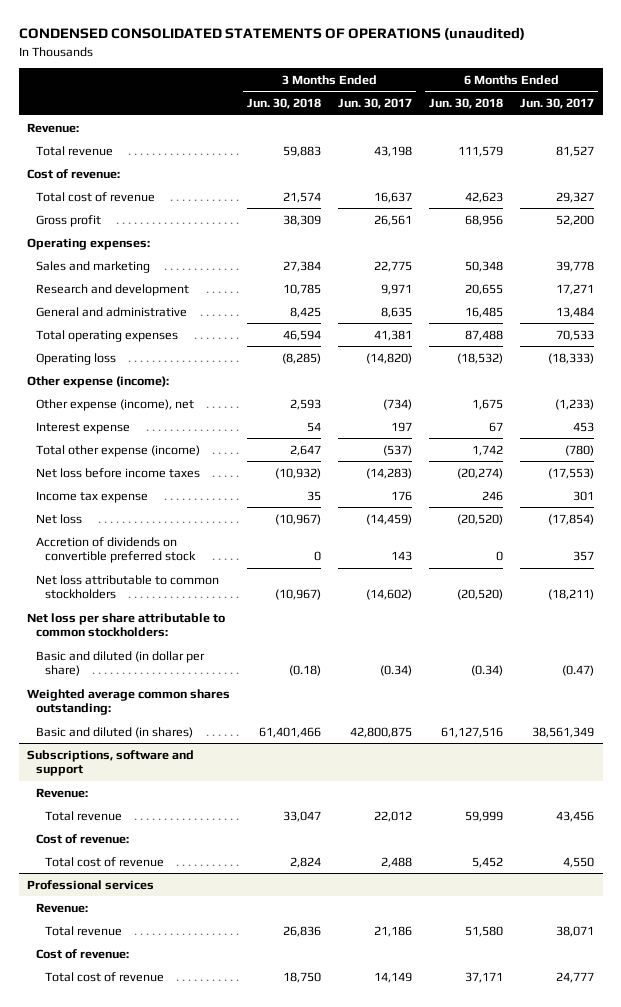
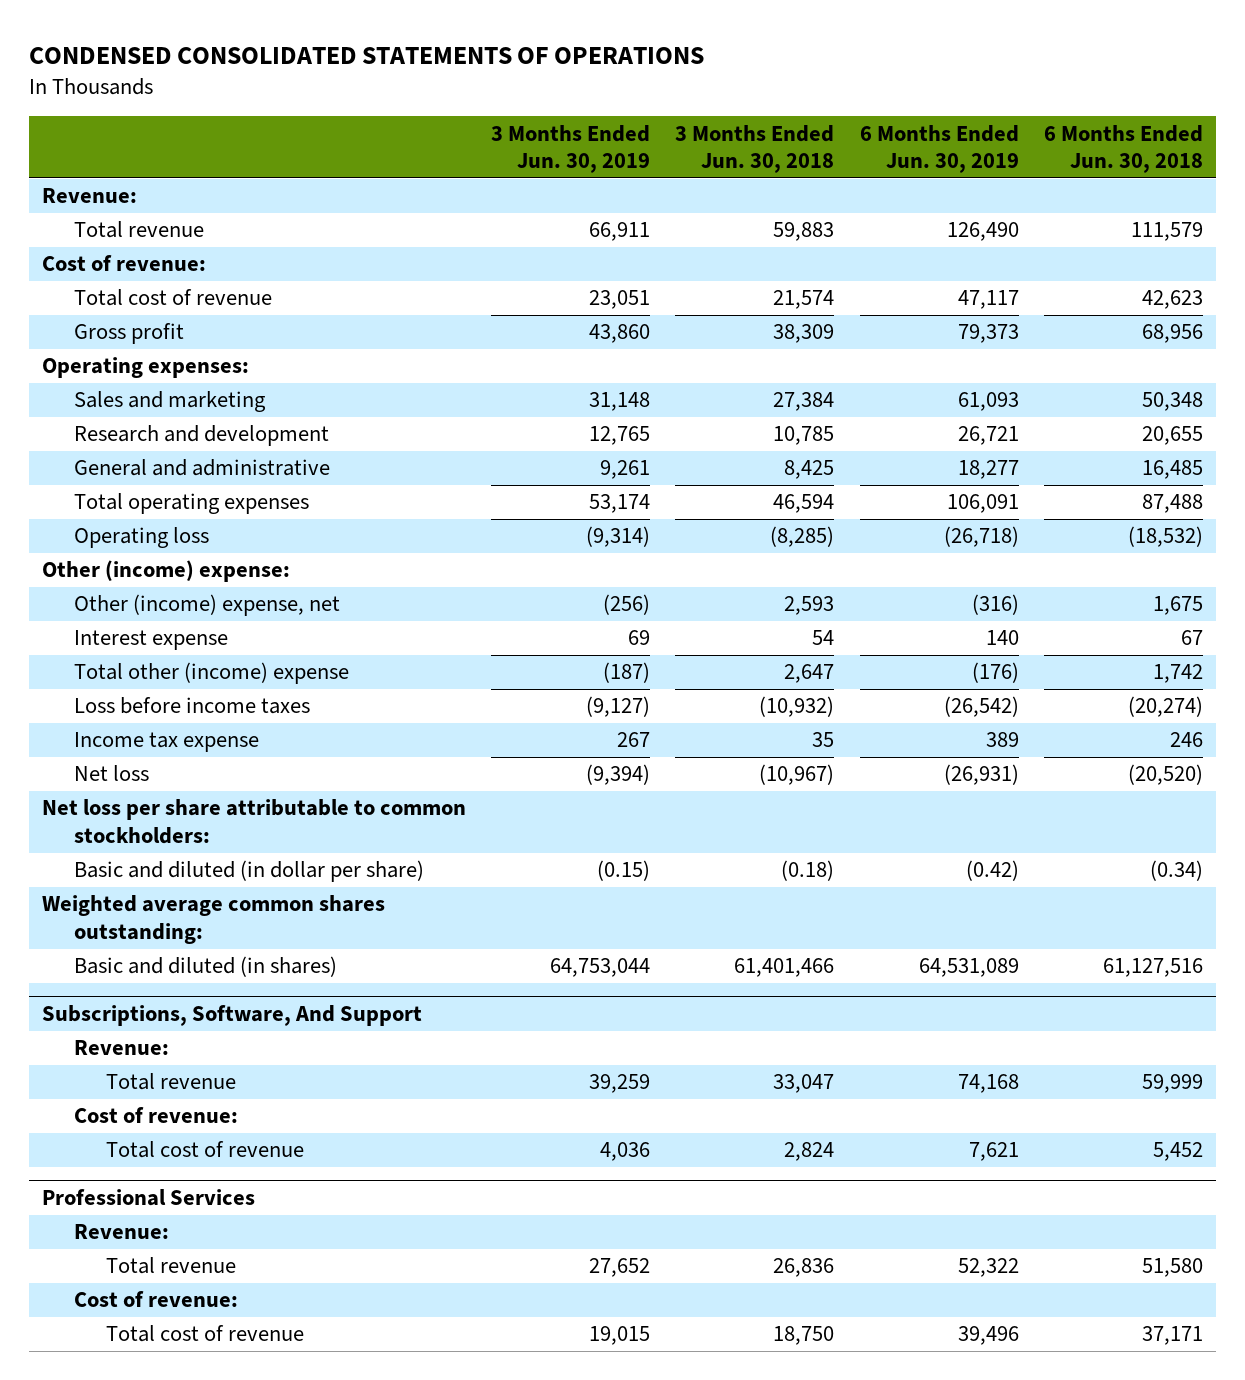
[18,27,525,41] CONDENSED CONSOLIDATED STATEMENTS OF OPERATIONS (unaudited) -> [28,46,704,64] CONDENSED CONSOLIDATED STATEMENTS OF OPERATIONS
[338,98,413,110] Jun. 30, 2017 -> none
[520,98,595,110] Jun. 30, 2017 -> none
none -> [490,124,650,174] 3 Months Ended Jun. 30, 2019
none -> [859,124,1019,174] 6 Months Ended Jun. 30, 2019
[27,375,170,388] Other expense (income): -> [41,560,290,583] Other (income) expense:
[36,398,195,411] Other expense (income), net -> [73,594,340,617] Other (income) expense, net
[36,444,201,457] Total other expense (income) -> [73,662,349,685] Total other (income) expense
[36,467,201,478] Net loss before income taxes -> [73,697,310,715] Loss before income taxes
[36,536,197,564] Accretion of dividends on convertible preferred stock -> none
[36,574,220,600] Net loss attributable to common stockholders -> none
[27,749,195,777] Subscriptions, software and support -> [41,1005,422,1027] Subscriptions, Software, And Support
[27,879,155,890] Professional services -> [41,1189,255,1207] Professional Services

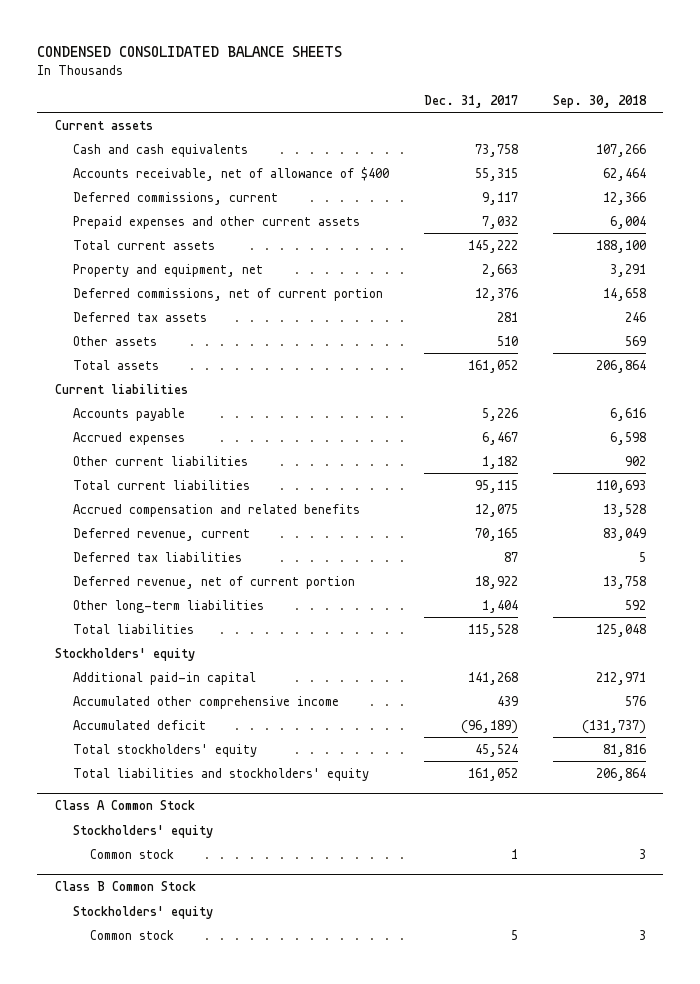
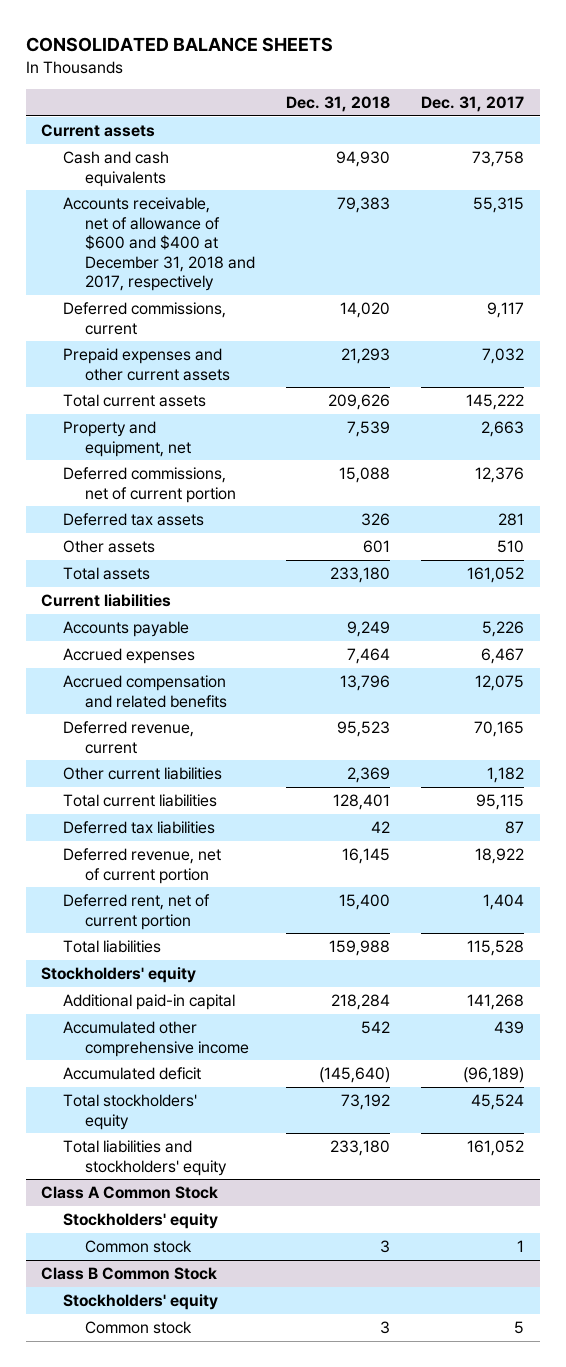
[37,46,343,58] CONDENSED CONSOLIDATED BALANCE SHEETS -> [25,36,333,52] CONSOLIDATED BALANCE SHEETS
[552,94,647,108] Sep. 30, 2018 -> none
none -> [286,95,391,112] Dec. 31, 2018
[72,166,389,181] Accounts receivable, net of allowance of $400 -> [63,197,256,292] Accounts receivable, net of allowance of $600 and $400 at December 31, 2018 and 2017, respectively
[72,455,248,466] Other current liabilities -> [63,767,223,781] Other current liabilities
[72,479,250,490] Total current liabilities -> [63,794,218,808] Total current liabilities
[72,599,264,613] Other long-term liabilities -> [63,894,211,930] Deferred rent, net of current portion

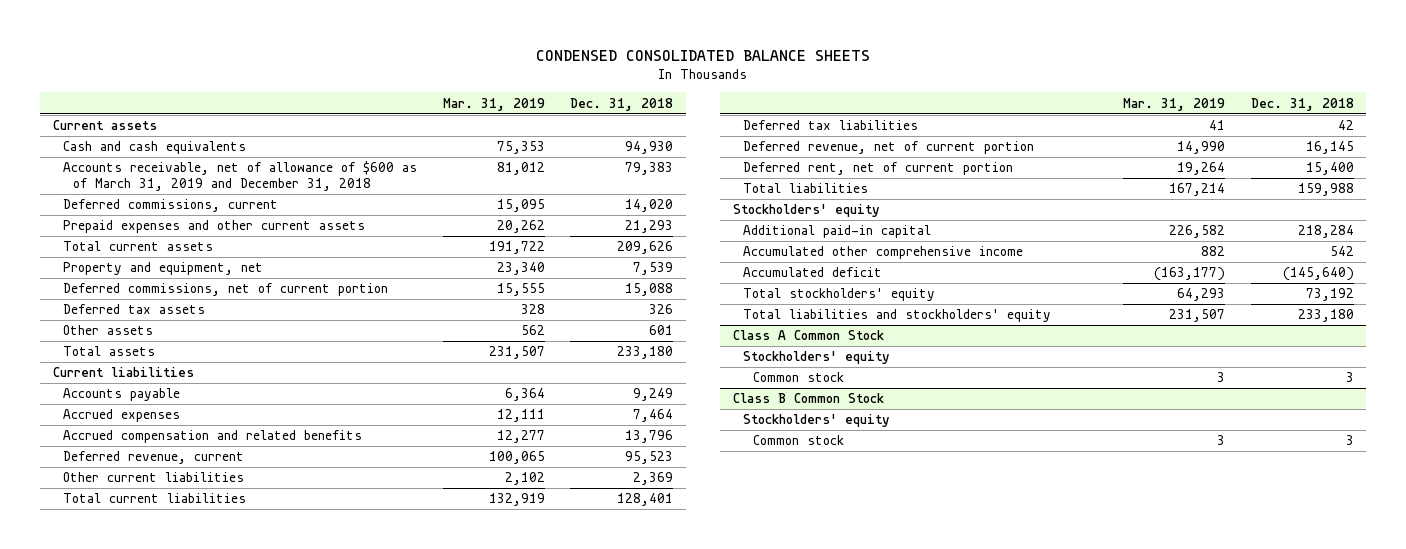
[25,36,333,52] CONSOLIDATED BALANCE SHEETS -> [536,49,871,61] CONDENSED CONSOLIDATED BALANCE SHEETS
[421,95,525,112] Dec. 31, 2017 -> none
none -> [442,97,545,111] Mar. 31, 2019
[63,197,256,292] Accounts receivable, net of allowance of $600 and $400 at December 31, 2018 and 2017, respectively -> [62,161,417,192] Accounts receivable, net of allowance of $600 as of March 31, 2019 and December 31, 2018

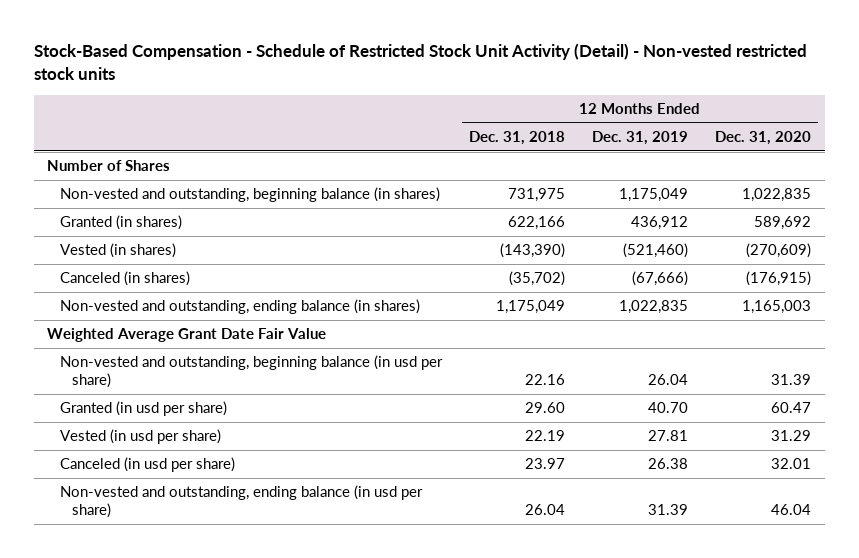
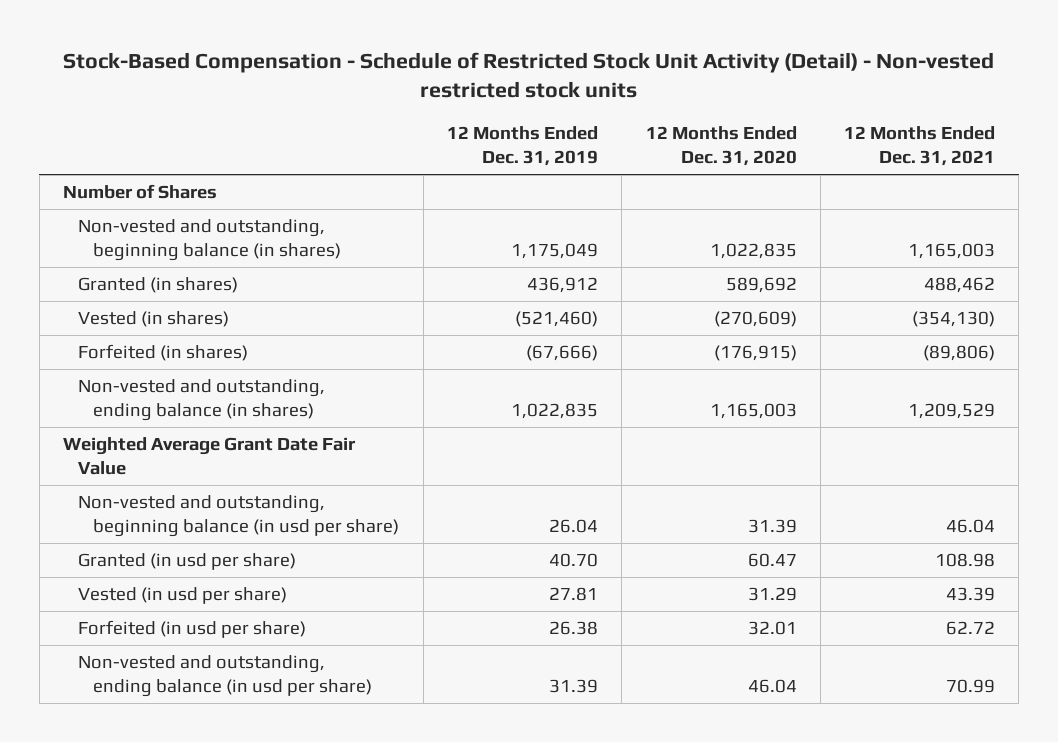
[468,131,565,146] Dec. 31, 2018 -> none
none -> [844,126,996,167] 12 Months Ended Dec. 31, 2021
[59,271,190,287] Canceled (in shares) -> [78,344,249,362] Forfeited (in shares)
[59,457,235,473] Canceled (in usd per share) -> [78,620,307,639] Forfeited (in usd per share)

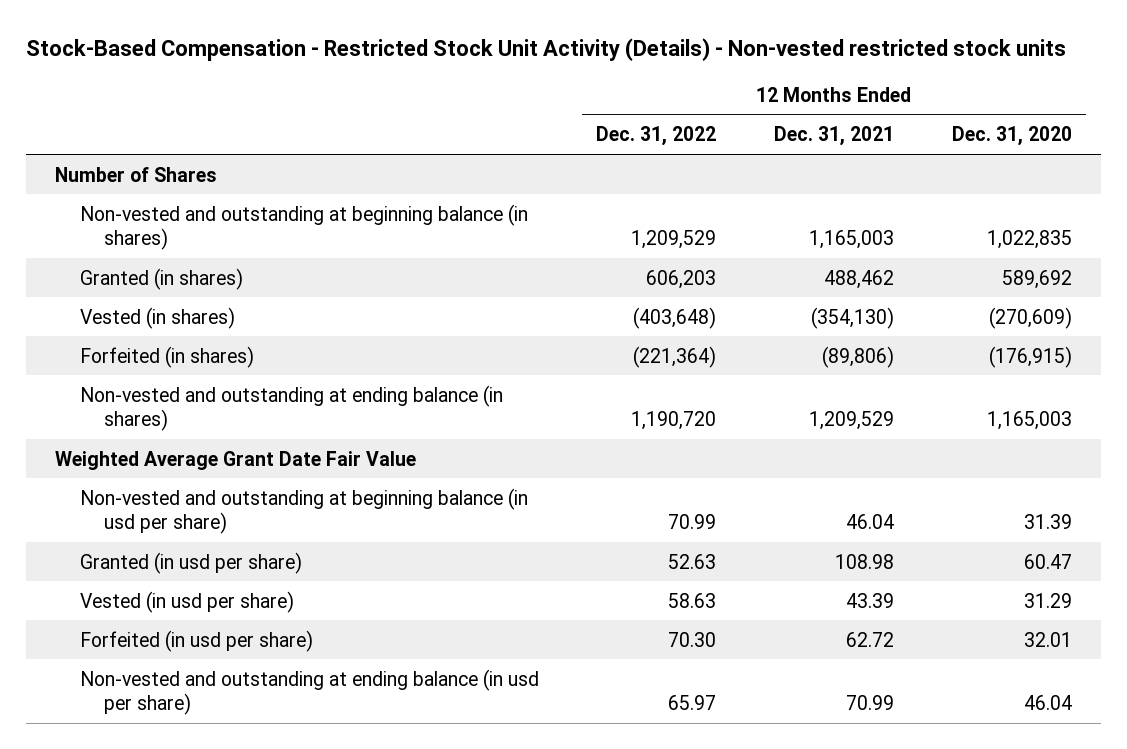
[63,52,995,99] Stock-Based Compensation - Schedule of Restricted Stock Unit Activity (Detail) - Non-vested restricted stock units -> [26,38,1067,62] Stock-Based Compensation - Restricted Stock Unit Activity (Details) - Non-vested restricted stock units
[446,126,598,167] 12 Months Ended Dec. 31, 2019 -> none
none -> [596,126,717,147] Dec. 31, 2022
[78,219,342,262] Non-vested and outstanding, beginning balance (in shares) -> [79,203,528,251] Non-vested and outstanding at beginning balance (in shares)
[78,379,326,422] Non-vested and outstanding, ending balance (in shares) -> [79,384,503,432] Non-vested and outstanding at ending balance (in shares)
[78,495,400,538] Non-vested and outstanding, beginning balance (in usd per share) -> [79,487,528,535] Non-vested and outstanding at beginning balance (in usd per share)
[78,655,373,698] Non-vested and outstanding, ending balance (in usd per share) -> [79,668,539,716] Non-vested and outstanding at ending balance (in usd per share)

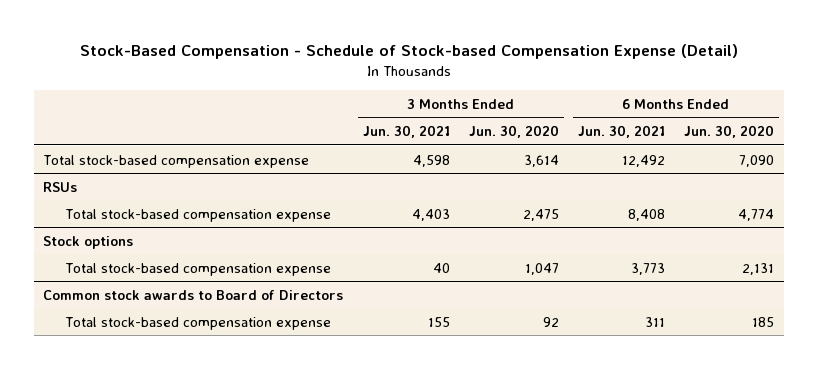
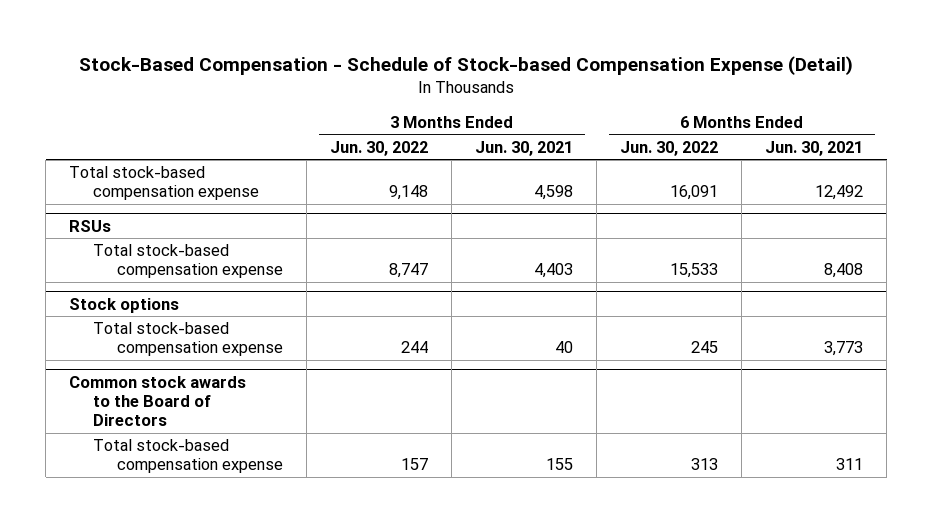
[468,125,559,139] Jun. 30, 2020 -> none
[684,125,775,139] Jun. 30, 2020 -> none
none -> [330,140,429,156] Jun. 30, 2022
none -> [620,140,719,156] Jun. 30, 2022
[43,289,344,300] Common stock awards to Board of Directors -> [69,375,247,427] Common stock awards to the Board of Directors

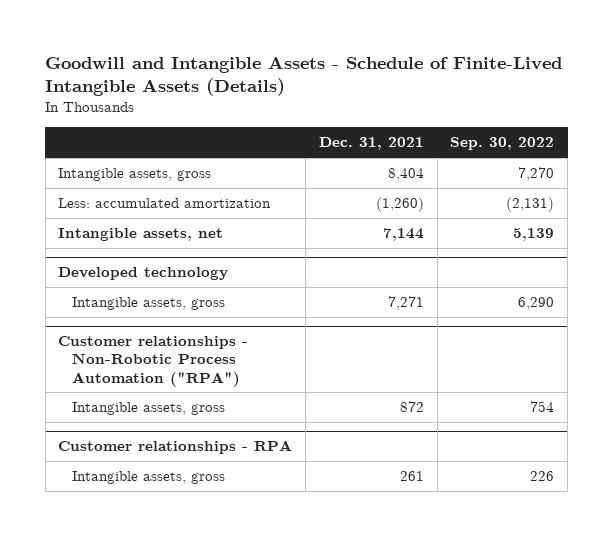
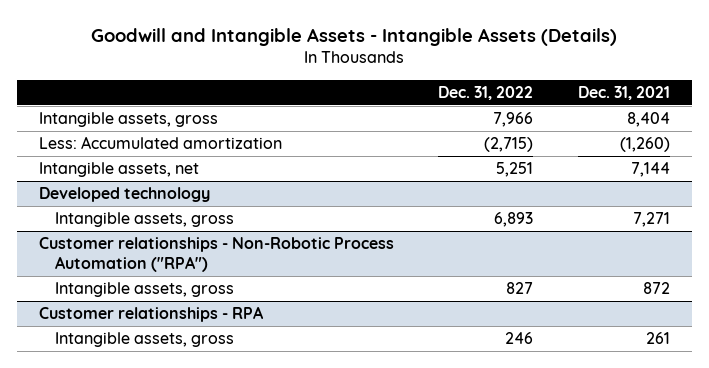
[45,55,563,96] Goodwill and Intangible Assets - Schedule of Finite-Lived Intangible Assets (Details) -> [91,27,618,46] Goodwill and Intangible Assets - Intangible Assets (Details)
[450,137,555,151] Sep. 30, 2022 -> none
none -> [438,85,534,100] Dec. 31, 2022
[58,198,272,209] Less: accumulated amortization -> [39,136,283,150] Less: Accumulated amortization

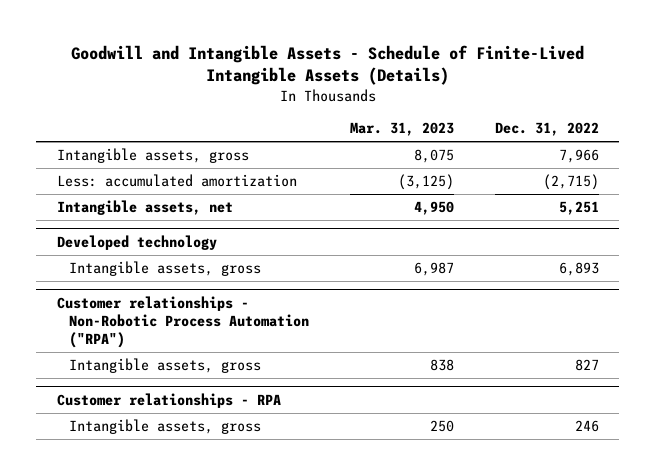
[91,27,618,46] Goodwill and Intangible Assets - Intangible Assets (Details) -> [70,44,584,86] Goodwill and Intangible Assets - Schedule of Finite-Lived Intangible Assets (Details)
[577,85,670,100] Dec. 31, 2021 -> none
none -> [350,122,455,137] Mar. 31, 2023
[39,136,283,150] Less: Accumulated amortization -> [56,174,297,188] Less: accumulated amortization

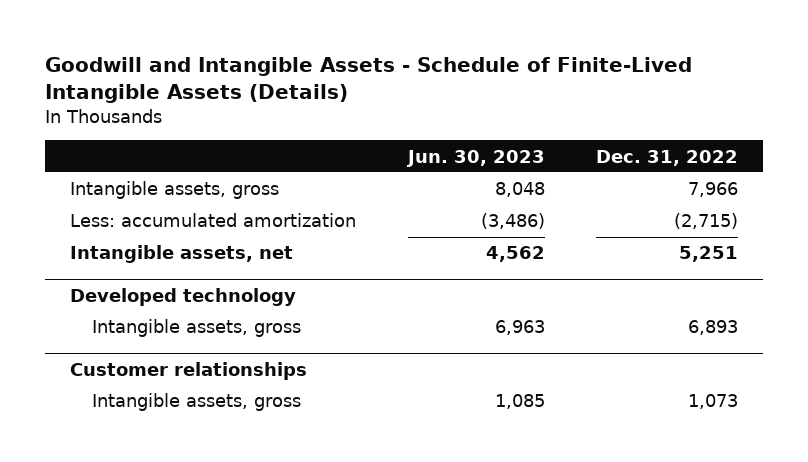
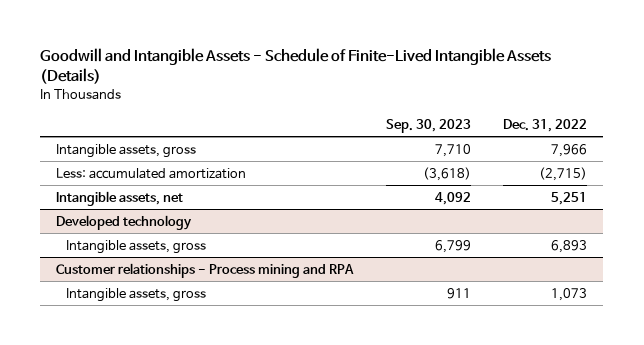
[405,149,545,167] Jun. 30, 2023 -> none
none -> [385,118,471,133] Sep. 30, 2023
[70,361,308,380] Customer relationships -> [56,262,355,278] Customer relationships - Process mining and RPA

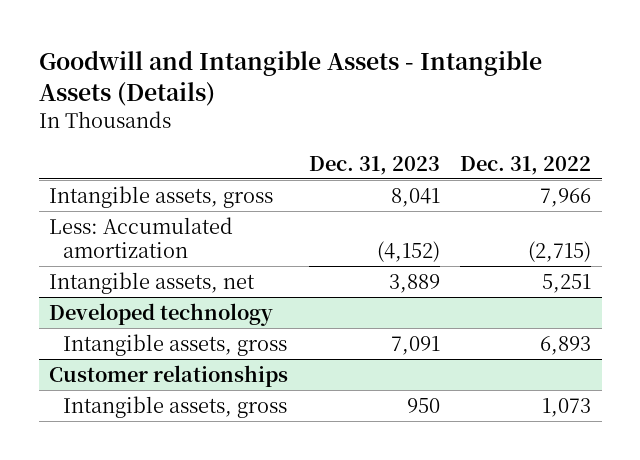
[40,47,552,85] Goodwill and Intangible Assets - Schedule of Finite-Lived Intangible Assets (Details) -> [38,49,542,106] Goodwill and Intangible Assets - Intangible Assets (Details)
[385,118,471,133] Sep. 30, 2023 -> none
none -> [308,155,440,175] Dec. 31, 2023
[56,167,247,179] Less: accumulated amortization -> [48,216,233,259] Less: Accumulated amortization
[56,262,355,278] Customer relationships - Process mining and RPA -> [48,364,288,387] Customer relationships

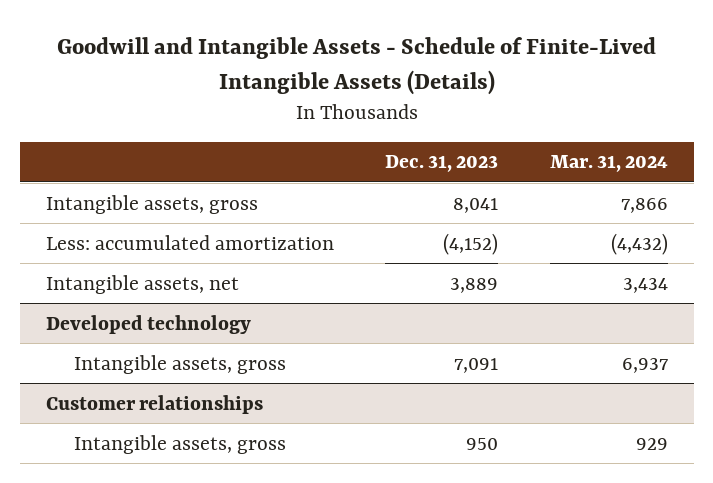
[38,49,542,106] Goodwill and Intangible Assets - Intangible Assets (Details) -> [56,37,656,96] Goodwill and Intangible Assets - Schedule of Finite-Lived Intangible Assets (Details)
[460,155,592,175] Dec. 31, 2022 -> none
none -> [549,155,668,173] Mar. 31, 2024
[48,216,233,259] Less: Accumulated amortization -> [45,234,334,250] Less: accumulated amortization

